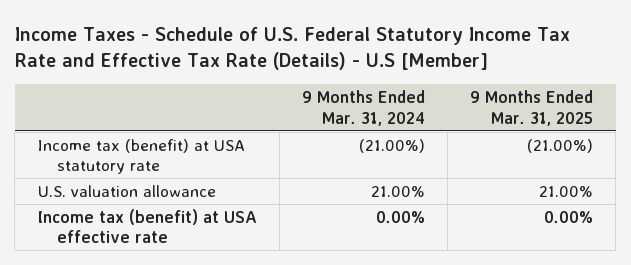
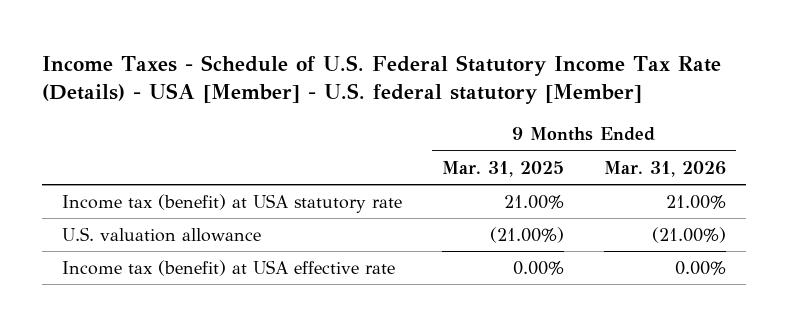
[14,27,570,71] Income Taxes - Schedule of U.S. Federal Statutory Income Tax Rate and Effective Tax Rate (Details) - U.S [Member] -> [42,54,722,104] Income Taxes - Schedule of U.S. Federal Statutory Income Tax Rate (Details) - USA [Member] - U.S. federal statutory [Member]
[301,90,425,126] 9 Months Ended Mar. 31, 2024 -> none
none -> [604,160,727,177] Mar. 31, 2026
[527,138,594,153] (21.00%) -> [504,194,565,209] 21.00%
[539,185,594,197] 21.00% -> [490,226,565,243] (21.00%)

